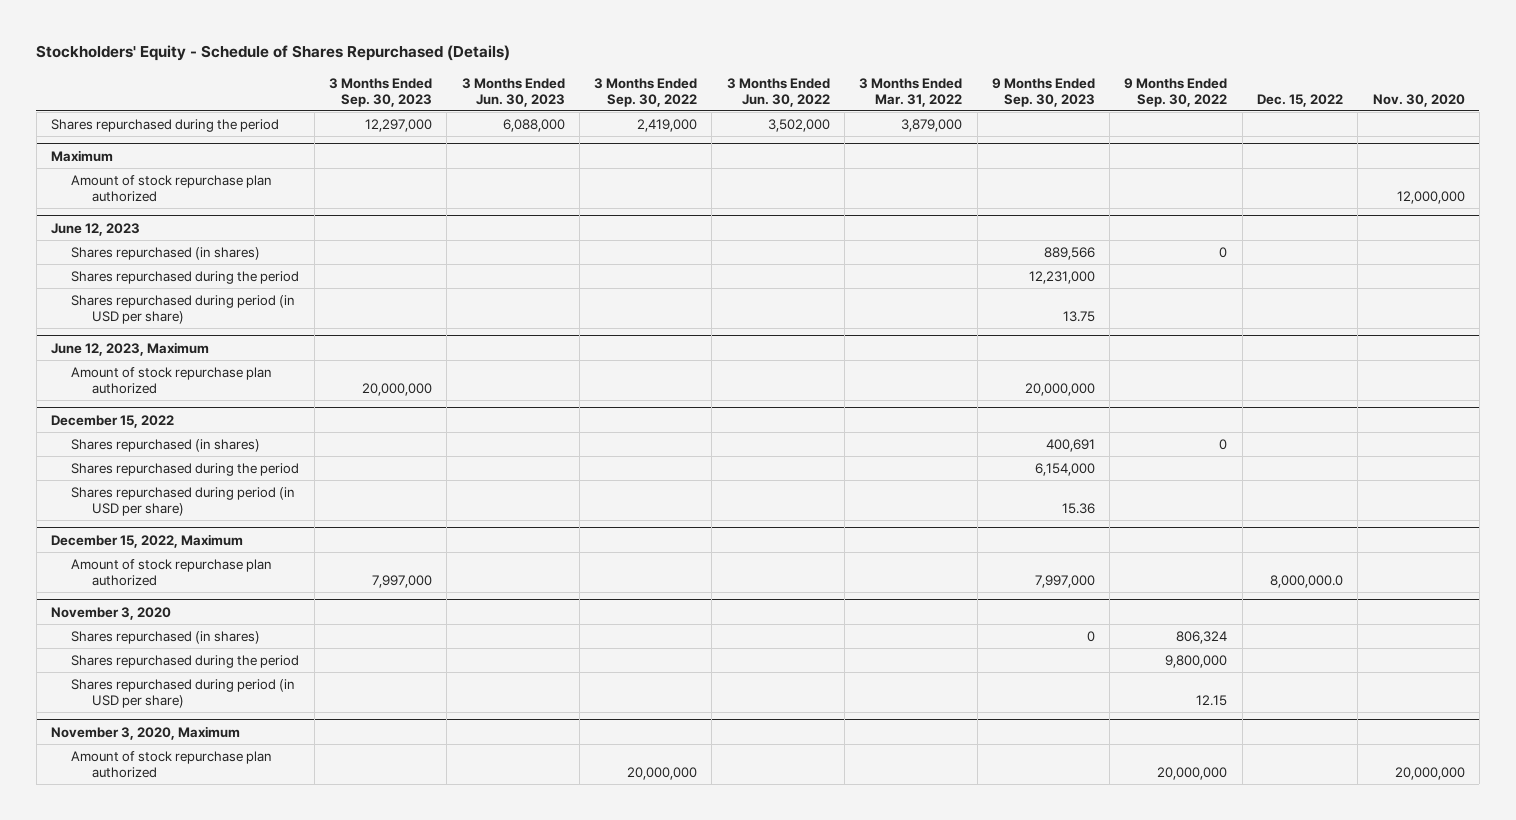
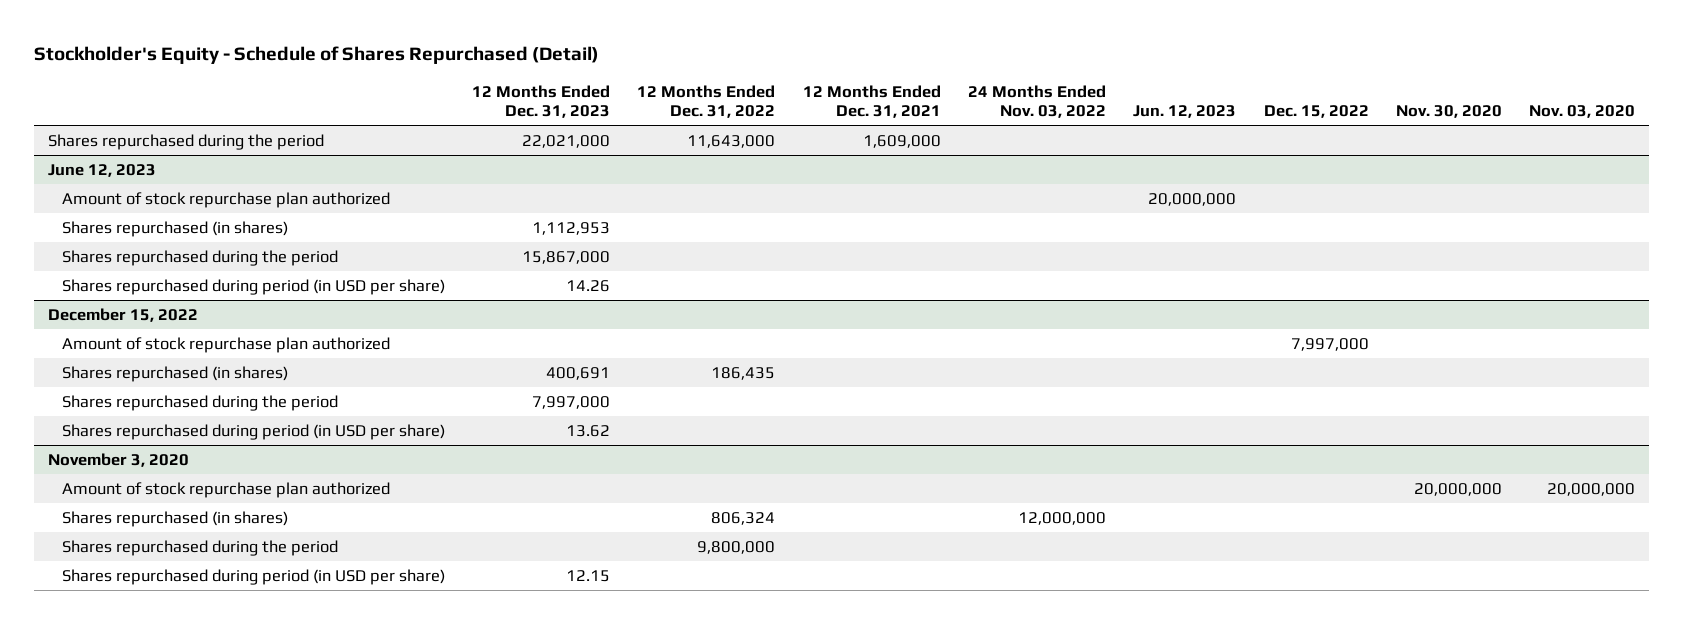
[36,45,511,62] Stockholders' Equity - Schedule of Shares Repurchased (Details) -> [34,46,600,65] Stockholder's Equity - Schedule of Shares Repurchased (Detail)
[329,77,433,107] 3 Months Ended Sep. 30, 2023 -> none
[461,77,565,107] 3 Months Ended Jun. 30, 2023 -> none
[594,77,698,107] 3 Months Ended Sep. 30, 2022 -> none
[726,77,830,107] 3 Months Ended Jun. 30, 2022 -> none
[859,77,963,107] 3 Months Ended Mar. 31, 2022 -> none
[991,77,1095,107] 9 Months Ended Sep. 30, 2023 -> none
[1124,77,1228,107] 9 Months Ended Sep. 30, 2022 -> none
none -> [472,84,611,119] 12 Months Ended Dec. 31, 2023
none -> [637,84,776,119] 12 Months Ended Dec. 31, 2022
none -> [802,84,941,119] 12 Months Ended Dec. 31, 2021
none -> [967,84,1106,119] 24 Months Ended Nov. 03, 2022
none -> [1133,105,1237,119] Jun. 12, 2023
none -> [1529,105,1636,119] Nov. 03, 2020
[51,149,114,162] Maximum -> none
[71,174,273,202] Amount of stock repurchase plan authorized -> none
none -> [61,191,390,208] Amount of stock repurchase plan authorized
[51,341,210,356] June 12, 2023, Maximum -> none
[71,366,273,394] Amount of stock repurchase plan authorized -> none
none -> [61,336,390,353] Amount of stock repurchase plan authorized
[51,533,244,548] December 15, 2022, Maximum -> none
[71,558,273,586] Amount of stock repurchase plan authorized -> none
none -> [61,481,390,498] Amount of stock repurchase plan authorized
[51,725,241,740] November 3, 2020, Maximum -> none
[71,750,273,778] Amount of stock repurchase plan authorized -> none

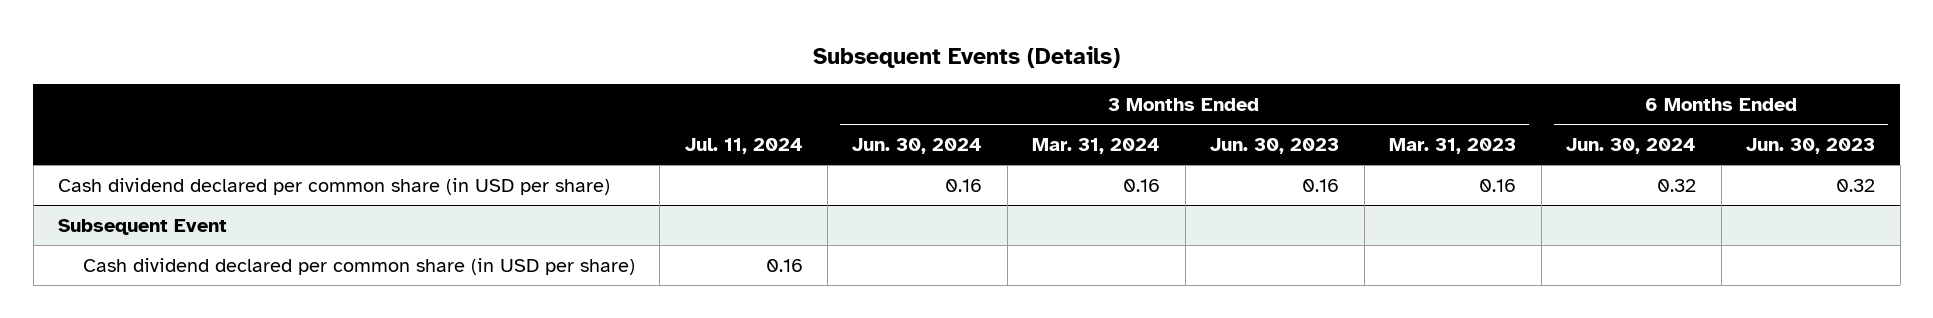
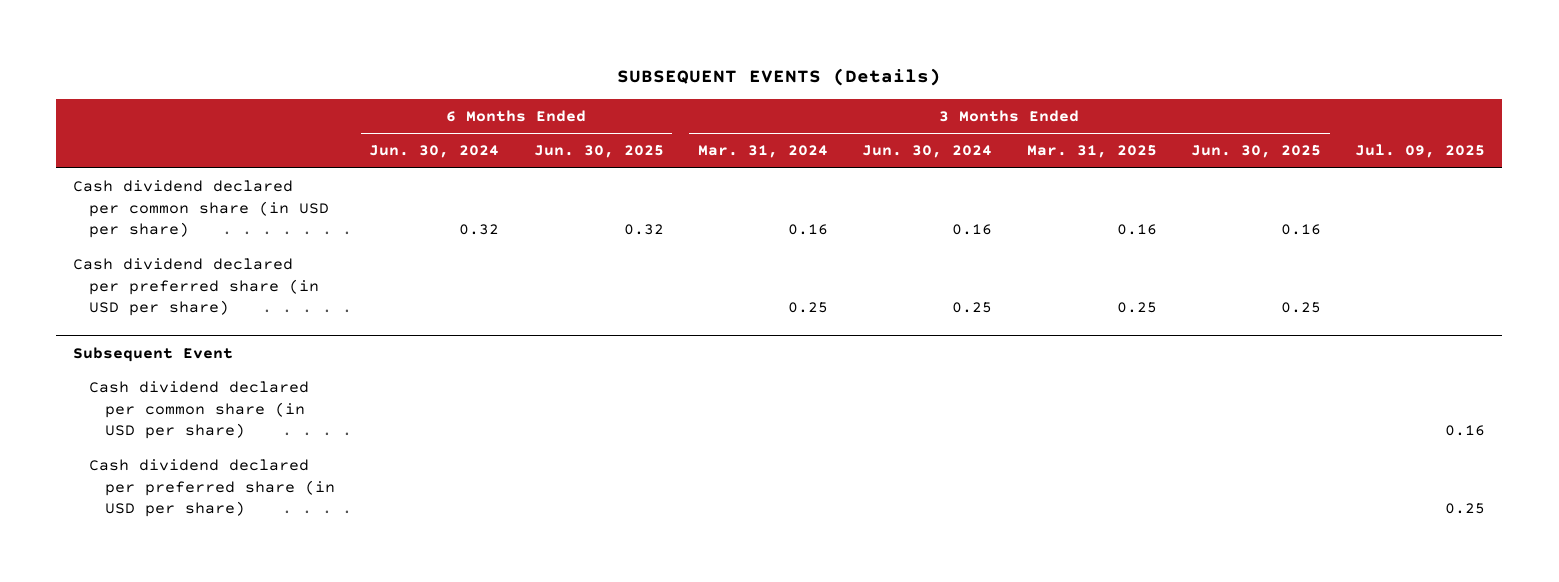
[812,46,1120,69] Subsequent Events (Details) -> [617,68,942,87] SUBSEQUENT EVENTS (Details)
[684,138,803,155] Jul. 11, 2024 -> none
[1210,138,1340,155] Jun. 30, 2023 -> none
[1389,138,1517,155] Mar. 31, 2023 -> none
[1746,138,1876,155] Jun. 30, 2023 -> none
none -> [533,145,664,159] Jun. 30, 2025
none -> [1026,145,1157,159] Mar. 31, 2025
none -> [1190,145,1321,159] Jun. 30, 2025
none -> [1355,144,1486,159] Jul. 09, 2025
none -> [73,258,320,317] Cash dividend declared per preferred share (in USD per share)
none -> [89,459,335,518] Cash dividend declared per preferred share (in USD per share)

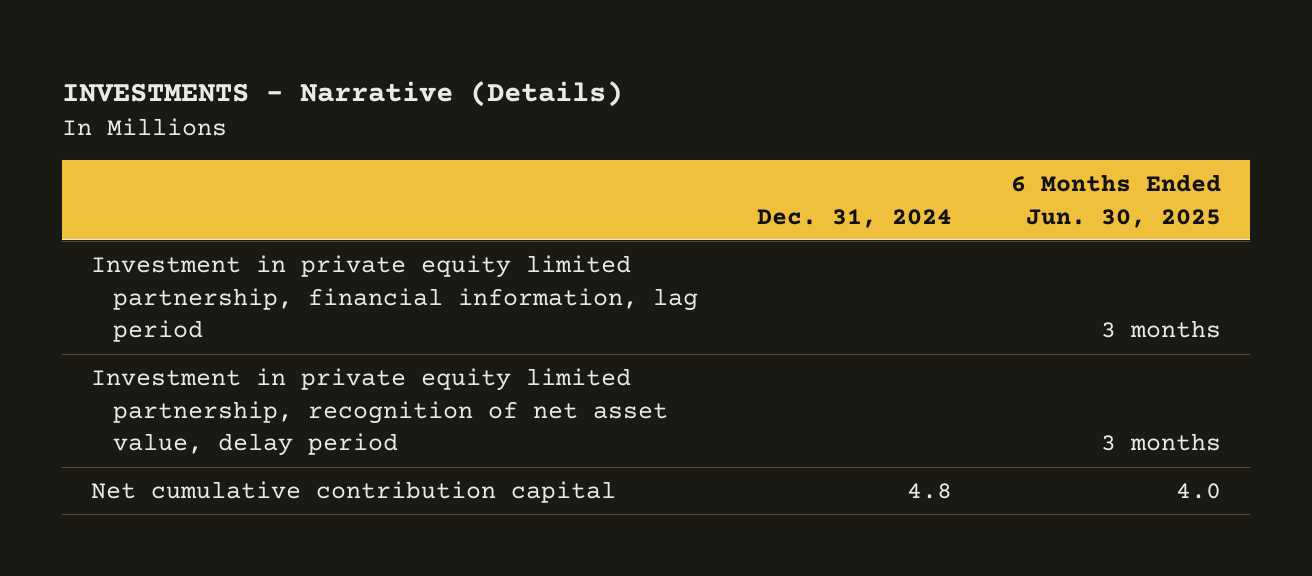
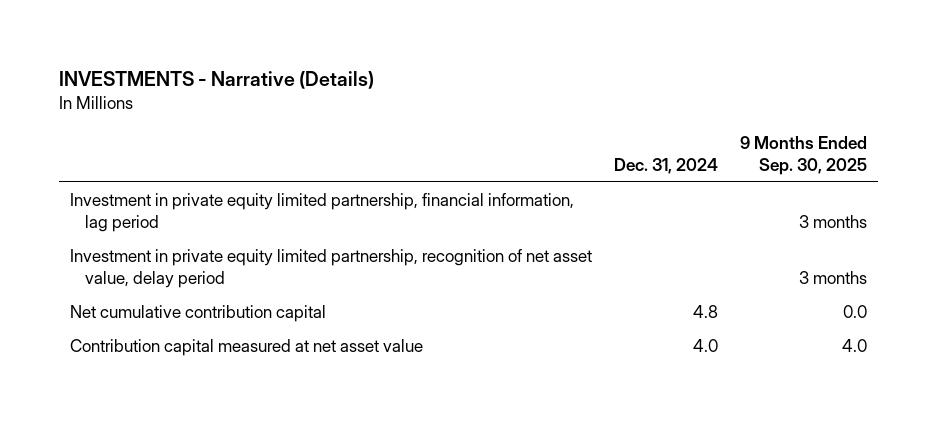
[1010,173,1221,228] 6 Months Ended Jun. 30, 2025 -> none
none -> [739,135,867,175] 9 Months Ended Sep. 30, 2025
none -> [70,339,424,357] Contribution capital measured at net asset value

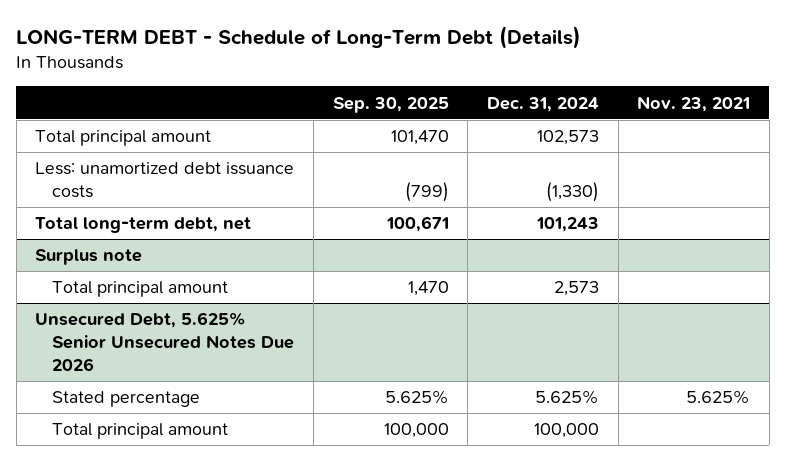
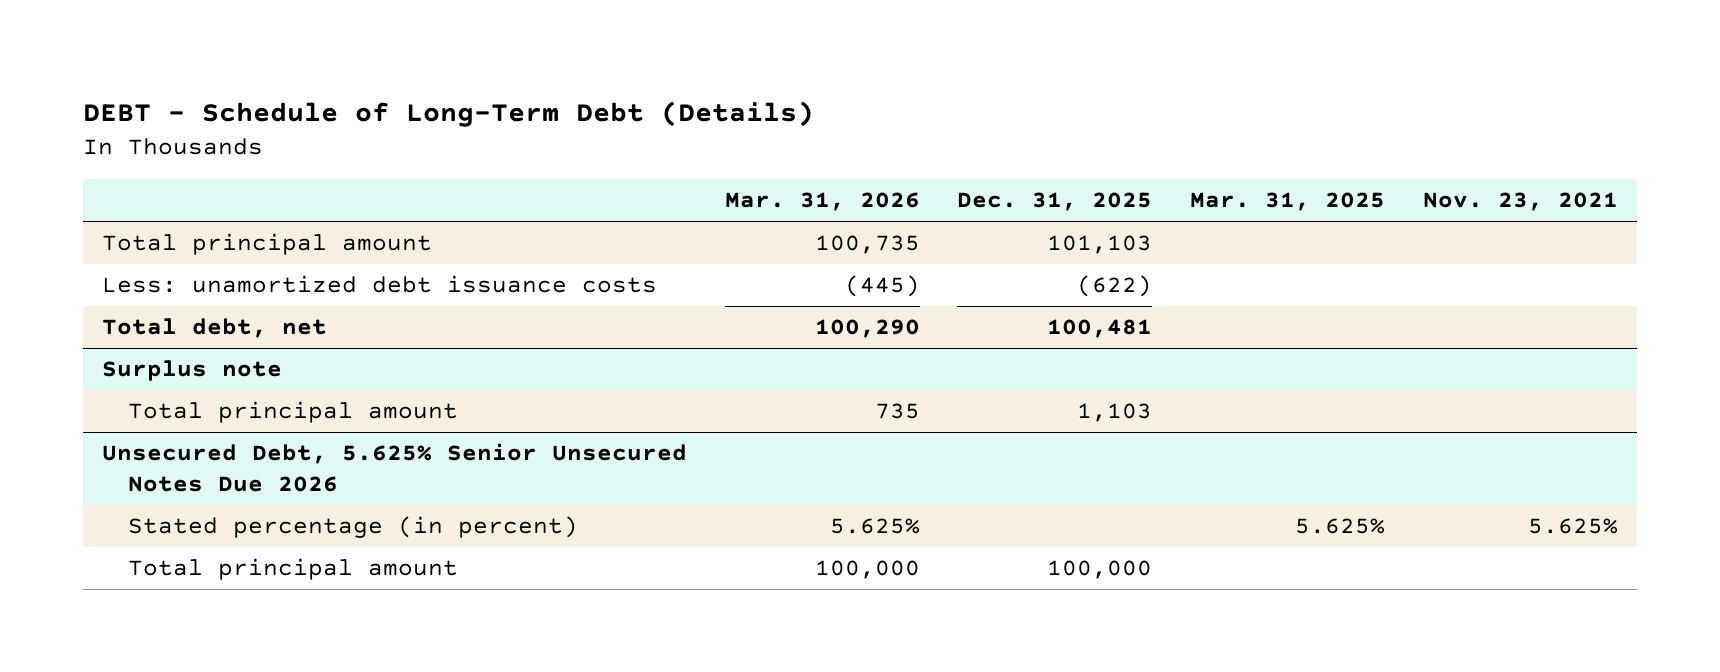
[16,26,582,50] LONG-TERM DEBT - Schedule of Long-Term Debt (Details) -> [82,101,814,128] DEBT - Schedule of Long-Term Debt (Details)
[332,96,449,113] Sep. 30, 2025 -> none
[486,96,599,112] Dec. 31, 2024 -> none
none -> [724,192,920,212] Mar. 31, 2026
none -> [957,192,1153,212] Dec. 31, 2025
none -> [1190,192,1386,212] Mar. 31, 2025
[35,217,252,234] Total long-term debt, net -> [101,318,327,339] Total debt, net
[51,391,200,408] Stated percentage -> [127,516,578,539] Stated percentage (in percent)

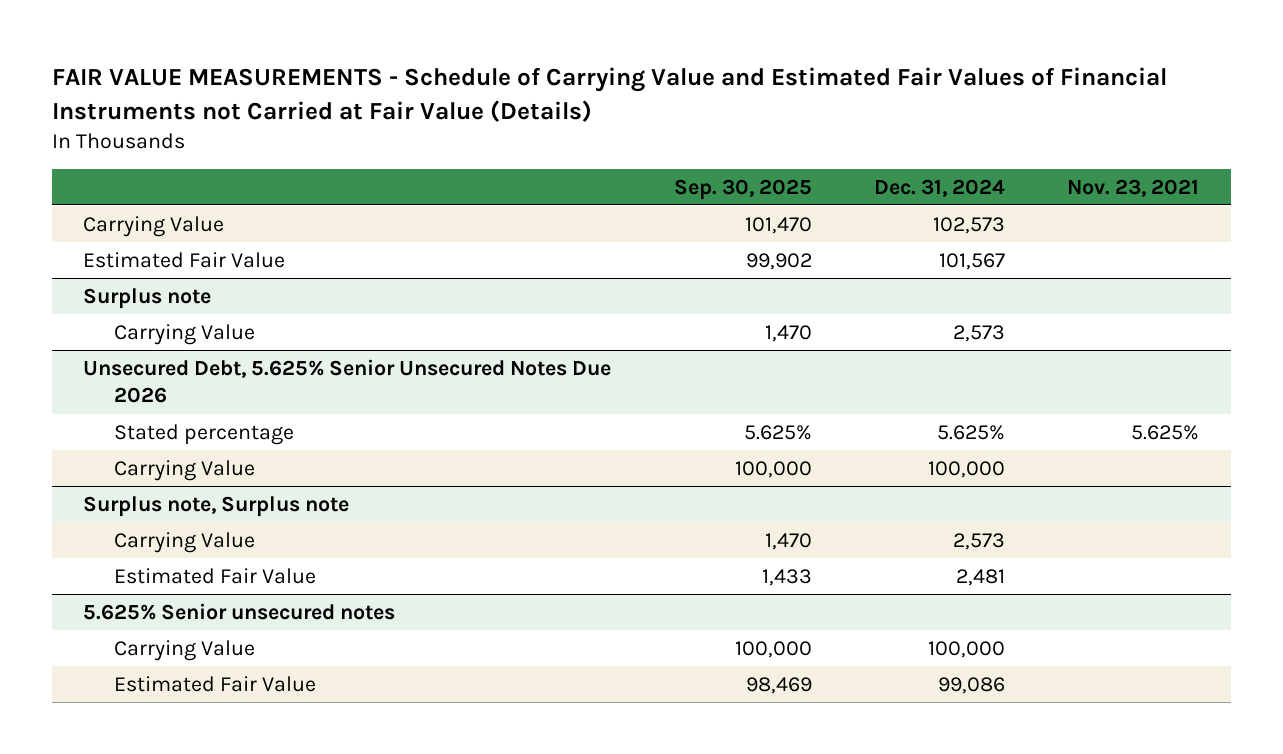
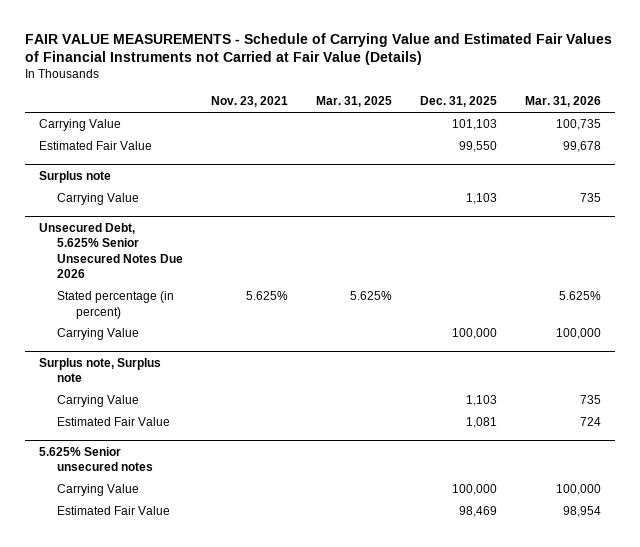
[673,178,812,200] Sep. 30, 2025 -> none
[874,178,1006,197] Dec. 31, 2024 -> none
none -> [316,96,393,108] Mar. 31, 2025
none -> [419,96,497,108] Dec. 31, 2025
none -> [524,96,601,108] Mar. 31, 2026
[113,423,294,445] Stated percentage -> [57,291,175,319] Stated percentage (in percent)

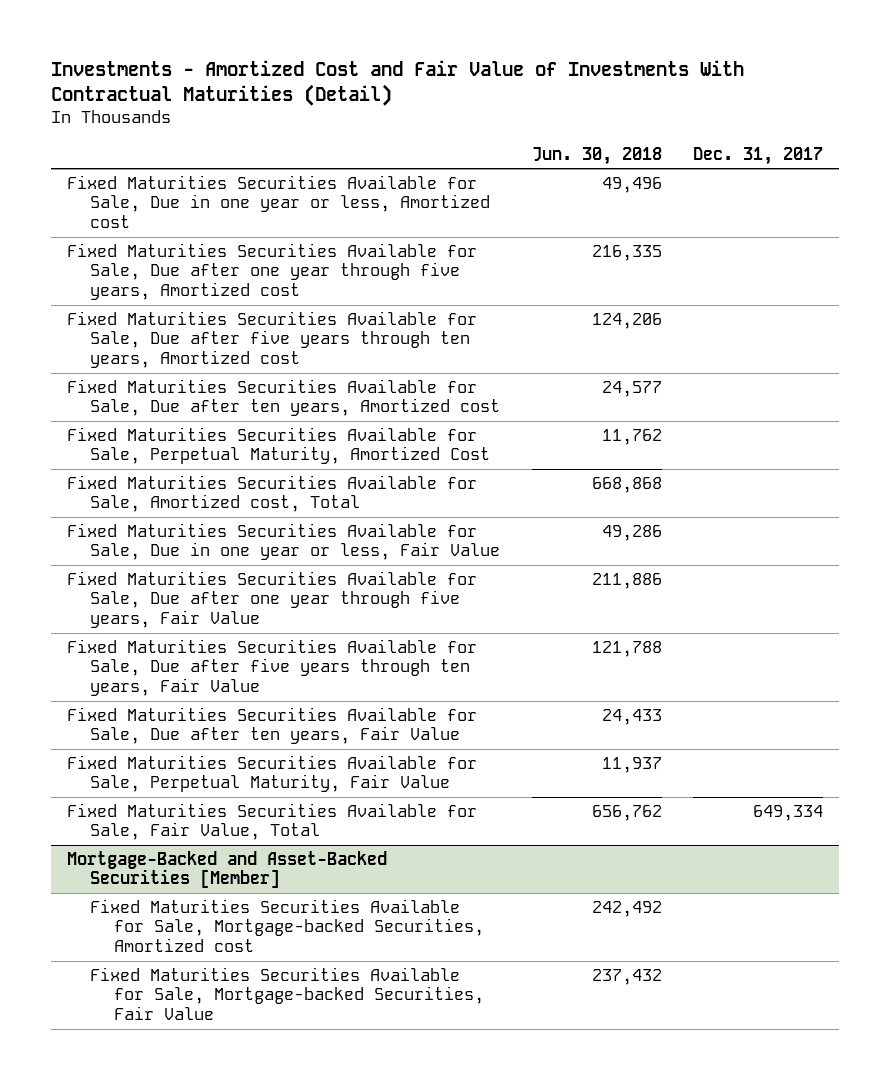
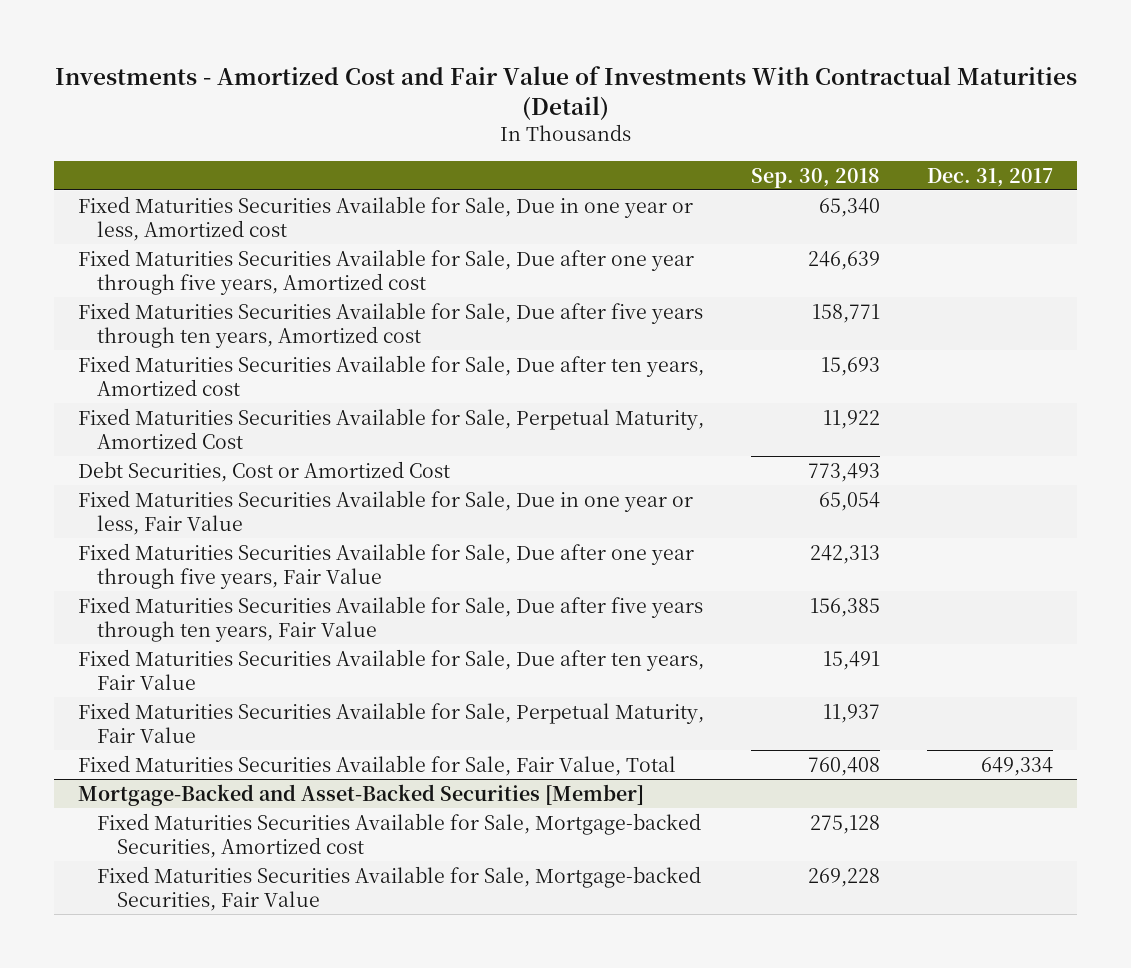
[531,146,662,165] Jun. 30, 2018 -> none
none -> [751,167,881,188] Sep. 30, 2018
[66,474,477,513] Fixed Maturities Securities Available for Sale, Amortized cost, Total -> [77,460,450,482] Debt Securities, Cost or Amortized Cost

